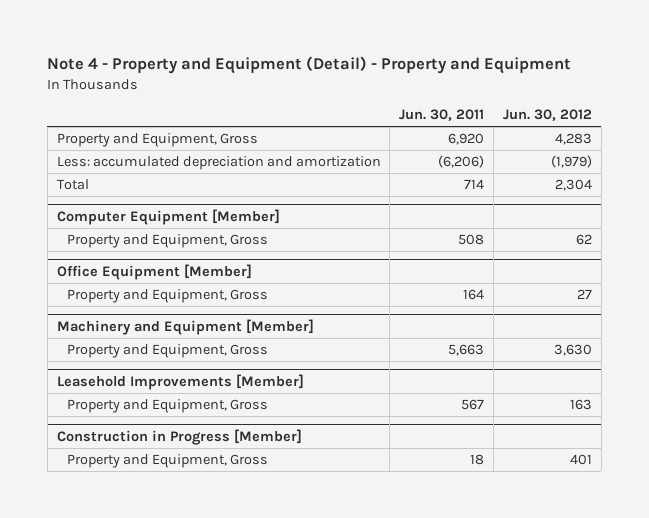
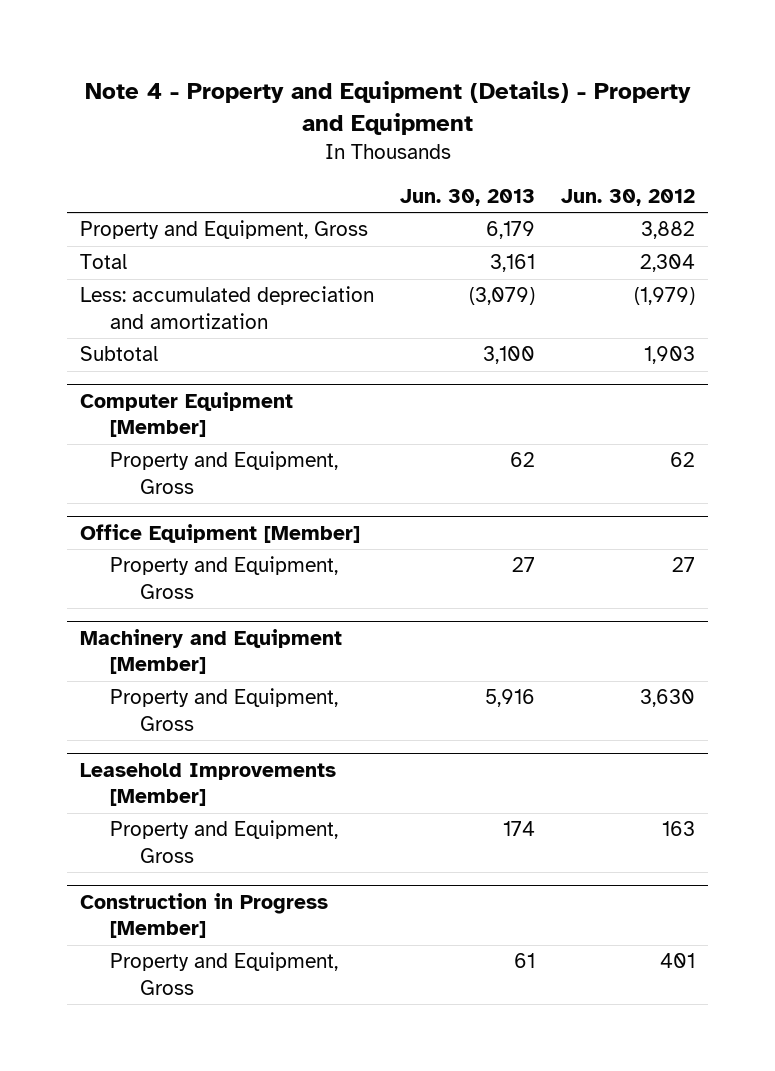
[47,56,572,75] Note 4 - Property and Equipment (Detail) - Property and Equipment -> [84,81,691,135] Note 4 - Property and Equipment (Details) - Property and Equipment
[399,109,485,122] Jun. 30, 2011 -> none
none -> [400,188,536,206] Jun. 30, 2013
[555,133,593,146] 4,283 -> [641,221,696,240] 3,882
[56,156,381,171] Less: accumulated depreciation and amortization -> [80,286,375,330] Less: accumulated depreciation and amortization
none -> [80,346,159,362] Subtotal

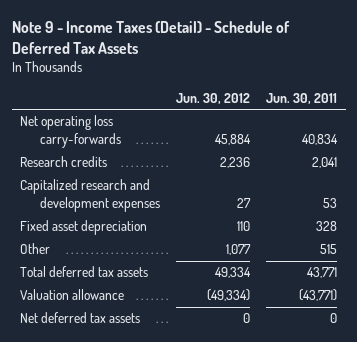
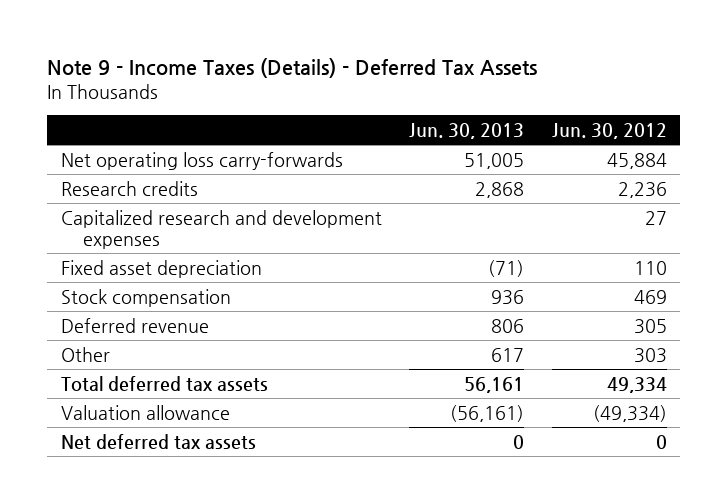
[11,20,290,54] Note 9 - Income Taxes (Detail) - Schedule of Deferred Tax Assets -> [47,58,538,79] Note 9 - Income Taxes (Details) - Deferred Tax Assets
[266,92,338,105] Jun. 30, 2011 -> none
none -> [409,122,525,139] Jun. 30, 2013
none -> [60,288,231,307] Stock compensation
none -> [60,317,209,333] Deferred revenue
[225,244,251,256] 1,077 -> [633,347,667,363] 303

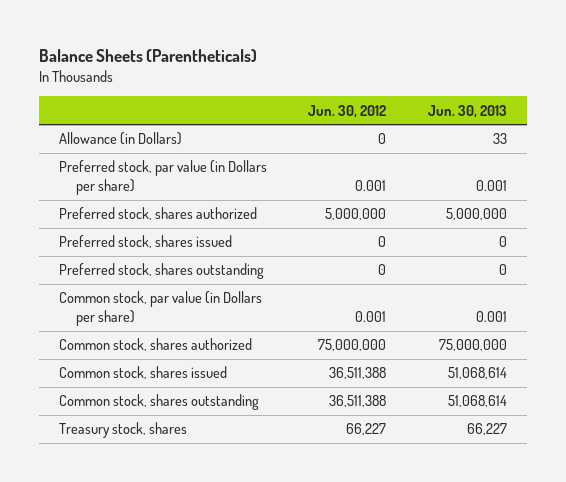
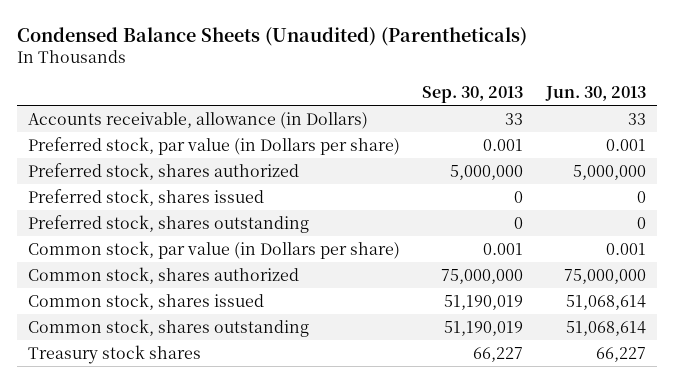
[38,48,257,62] Balance Sheets (Parentheticals) -> [17,26,528,46] Condensed Balance Sheets (Unaudited) (Parentheticals)
[308,104,387,118] Jun. 30, 2012 -> none
none -> [422,85,524,103] Sep. 30, 2013
[59,132,183,146] Allowance (in Dollars) -> [28,111,369,129] Accounts receivable, allowance (in Dollars)
[59,422,188,439] Treasury stock, shares -> [28,344,202,364] Treasury stock shares

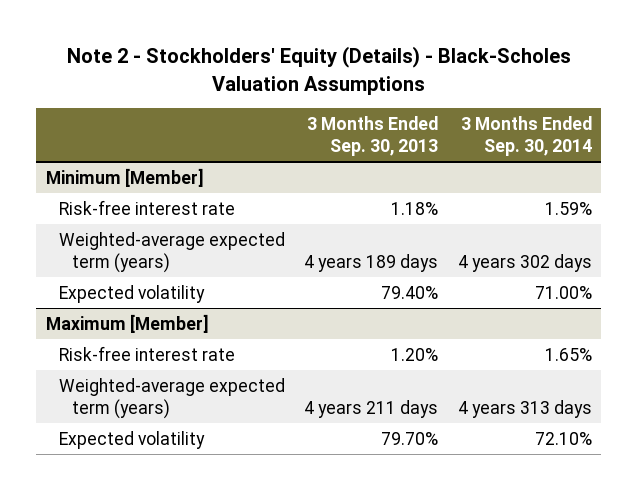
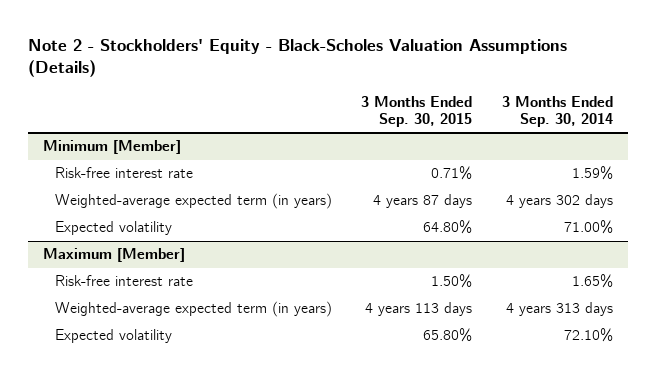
[66,46,571,95] Note 2 - Stockholders' Equity (Details) - Black-Scholes Valuation Assumptions -> [27,38,567,78] Note 2 - Stockholders' Equity - Black-Scholes Valuation Assumptions (Details)
[307,115,439,156] 3 Months Ended Sep. 30, 2013 -> none
none -> [361,95,473,128] 3 Months Ended Sep. 30, 2015
[59,231,286,273] Weighted-average expected term (years) -> [54,193,332,210] Weighted-average expected term (in years)
[59,377,286,419] Weighted-average expected term (years) -> [54,301,332,318] Weighted-average expected term (in years)

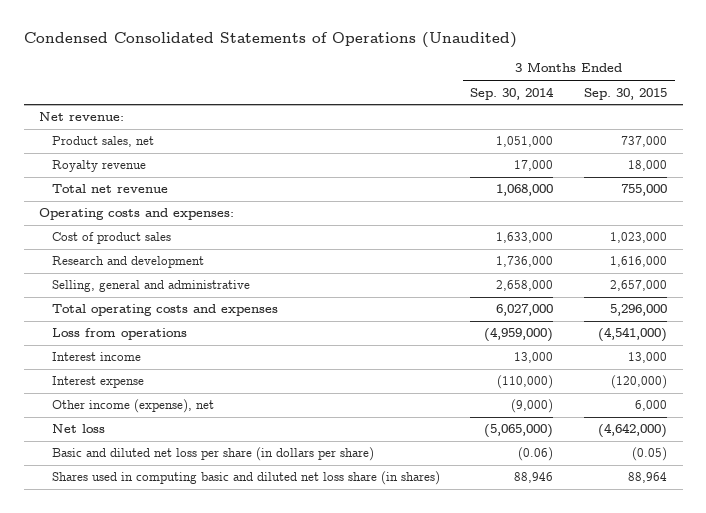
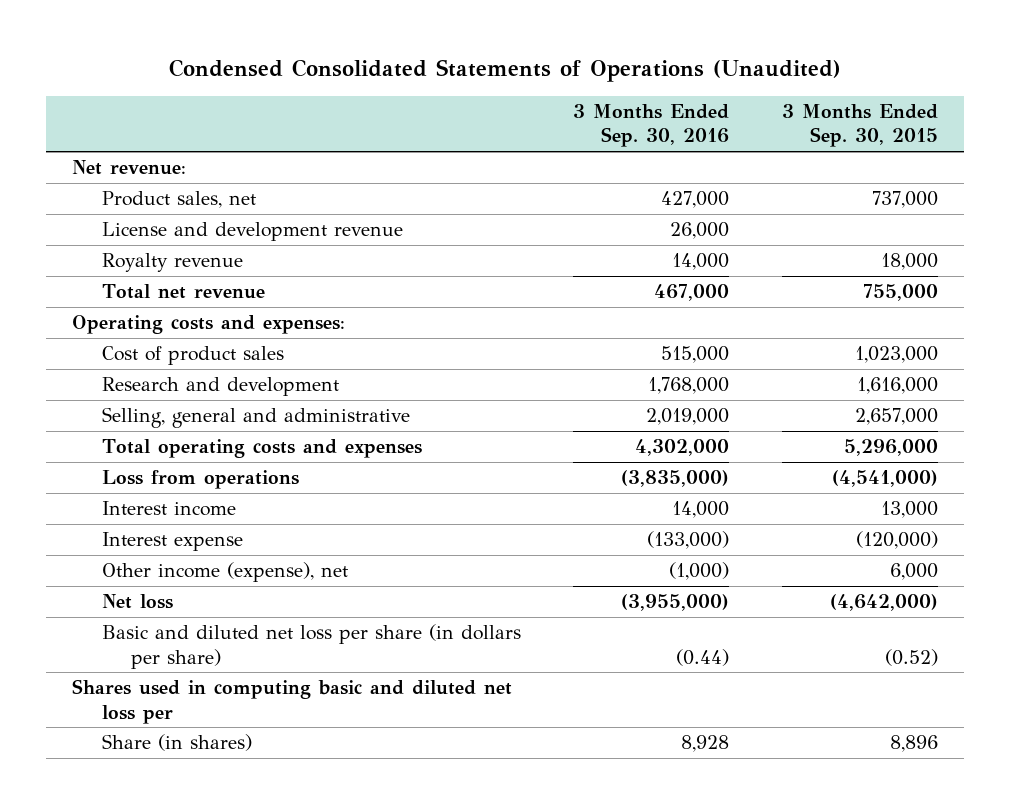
[470,86,555,100] Sep. 30, 2014 -> none
none -> [573,104,730,148] 3 Months Ended Sep. 30, 2016
none -> [101,222,403,242] License and development revenue
[632,447,668,462] (0.05) -> [884,648,938,666] (0.52)
none -> [71,679,512,724] Shares used in computing basic and diluted net loss per
[51,471,440,486] Shares used in computing basic and diluted net loss share (in shares) -> [101,734,252,752] Share (in shares)
[628,472,668,484] 88,964 -> [889,735,938,753] 8,896

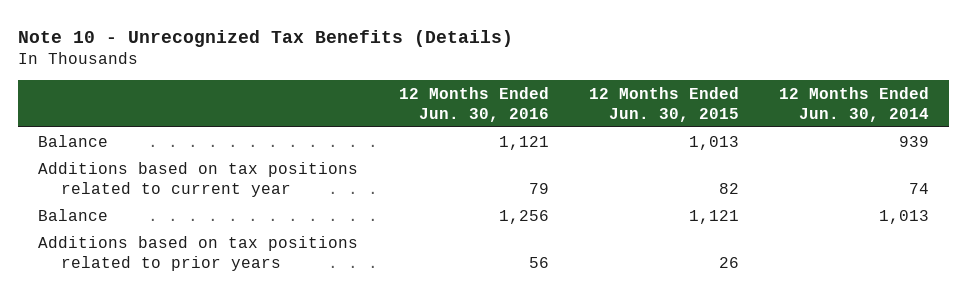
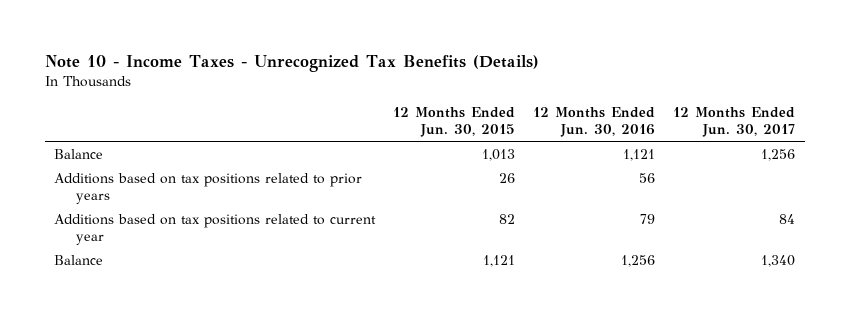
[18,29,514,47] Note 10 - Unrecognized Tax Benefits (Details) -> [45,55,540,73] Note 10 - Income Taxes - Unrecognized Tax Benefits (Details)
[779,86,930,122] 12 Months Ended Jun. 30, 2014 -> none
none -> [673,107,796,138] 12 Months Ended Jun. 30, 2017
[38,235,359,271] Additions based on tax positions related to prior years -> [54,172,363,204] Additions based on tax positions related to prior years

